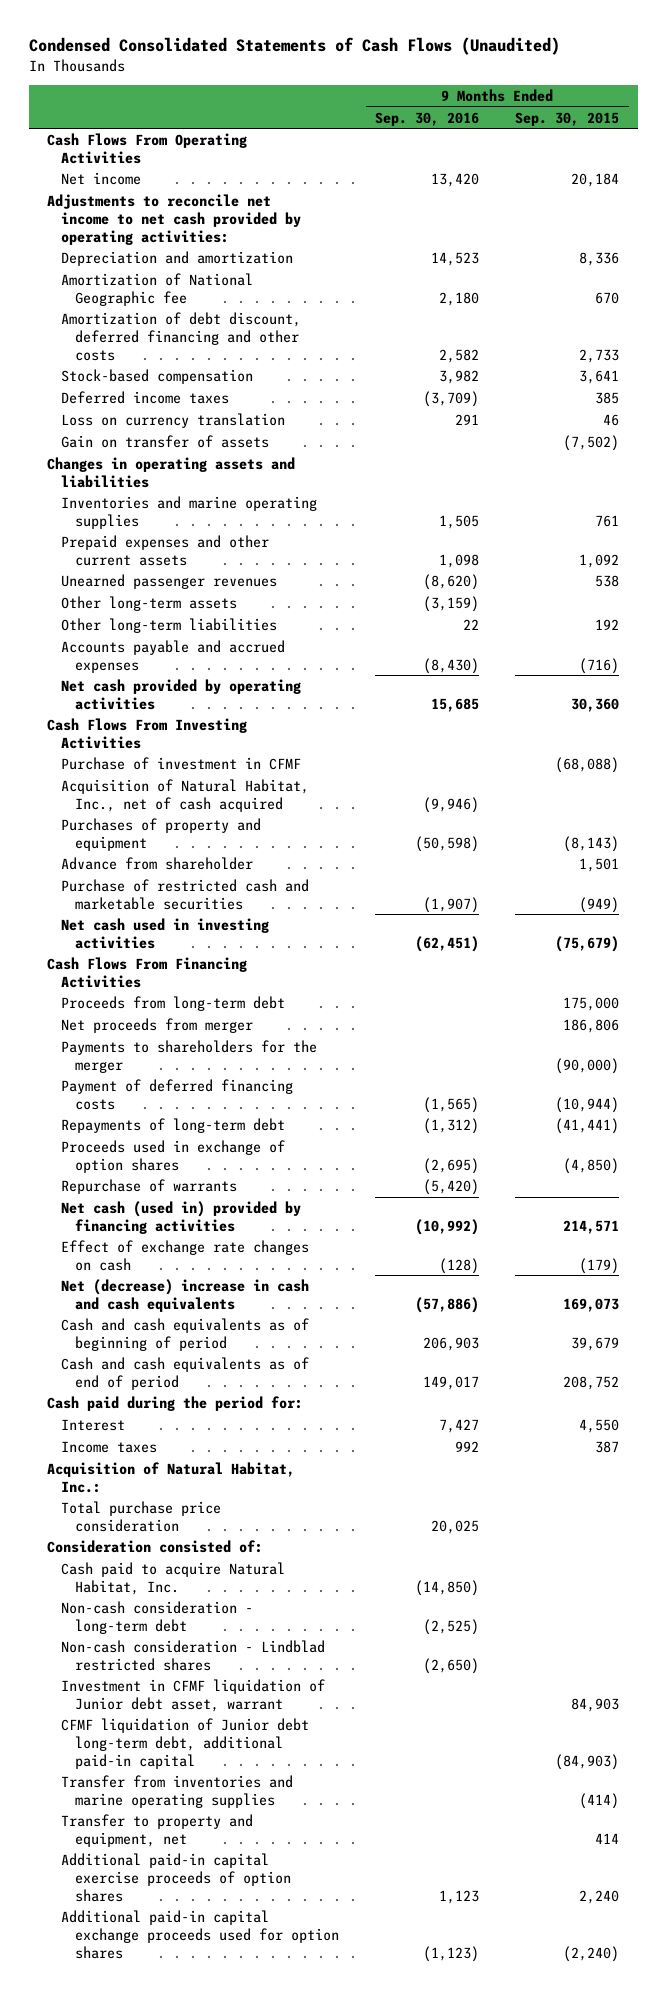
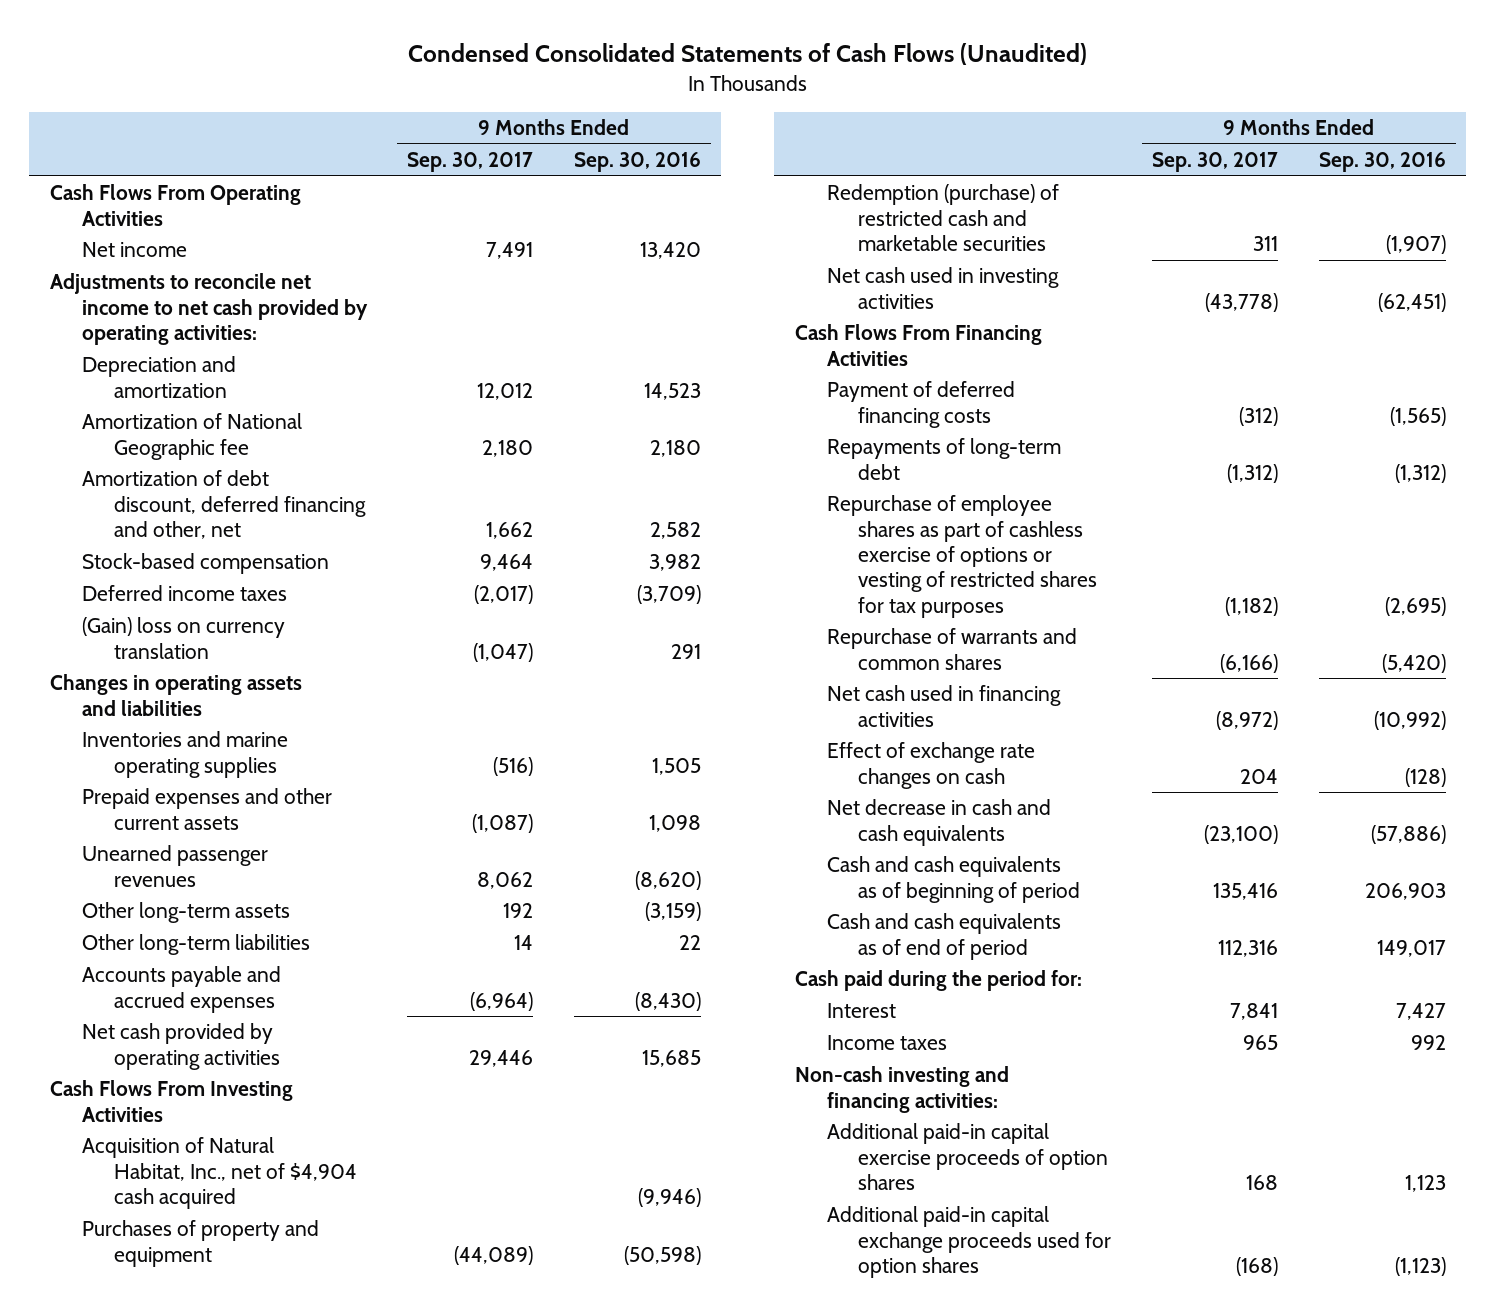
[515,111,620,126] Sep. 30, 2015 -> none
none -> [407,152,534,173] Sep. 30, 2017
[61,311,302,361] Amortization of debt discount, deferred financing and other costs -> [81,470,366,539] Amortization of debt discount, deferred financing and other, net
[61,434,270,448] Gain on transfer of assets -> none
[61,412,286,428] Loss on currency translation -> [81,617,285,659] (Gain) loss on currency translation
[61,756,302,770] Purchase of investment in CFMF -> none
[61,778,310,812] Acquisition of Natural Habitat, Inc., net of cash acquired -> [81,1137,357,1209] Acquisition of Natural Habitat, Inc., net of $4,904 cash acquired
[61,856,254,870] Advance from shareholder -> none
[61,878,310,910] Purchase of restricted cash and marketable securities -> [826,184,1059,251] Redemption (purchase) of restricted cash and marketable securities
[61,995,286,1011] Proceeds from long-term debt -> none
[61,1017,254,1033] Net proceeds from merger -> none
[61,1039,318,1073] Payments to shareholders for the merger -> none
[61,1139,286,1173] Proceeds used in exchange of option shares -> [826,495,1098,618] Repurchase of employee shares as part of cashless exercise of options or vesting of restricted shares for tax purposes
[61,1178,238,1194] Repurchase of warrants -> [826,628,1077,670] Repurchase of warrants and common shares
[61,1200,302,1234] Net cash (used in) provided by financing activities -> [826,685,1061,727] Net cash used in financing activities
[61,1278,310,1312] Net (decrease) increase in cash and cash equivalents -> [826,799,1051,846] Net decrease in cash and cash equivalents
[47,1461,296,1493] Acquisition of Natural Habitat, Inc.: -> none
[61,1500,222,1532] Total purchase price consideration -> none
[47,1539,264,1553] Consideration consisted of: -> none
[61,1561,286,1595] Cash paid to acquire Natural Habitat, Inc. -> none
[61,1600,254,1634] Non-cash consideration - long-term debt -> none
[61,1639,326,1671] Non-cash consideration - Lindblad restricted shares -> none
[61,1678,326,1712] Investment in CFMF liquidation of Junior debt asset, warrant -> none
[61,1717,310,1769] CFMF liquidation of Junior debt long-term debt, additional paid-in capital -> none
[61,1774,294,1808] Transfer from inventories and marine operating supplies -> none
[61,1813,254,1847] Transfer to property and equipment, net -> none
none -> [794,1066,1009,1113] Non-cash investing and financing activities:

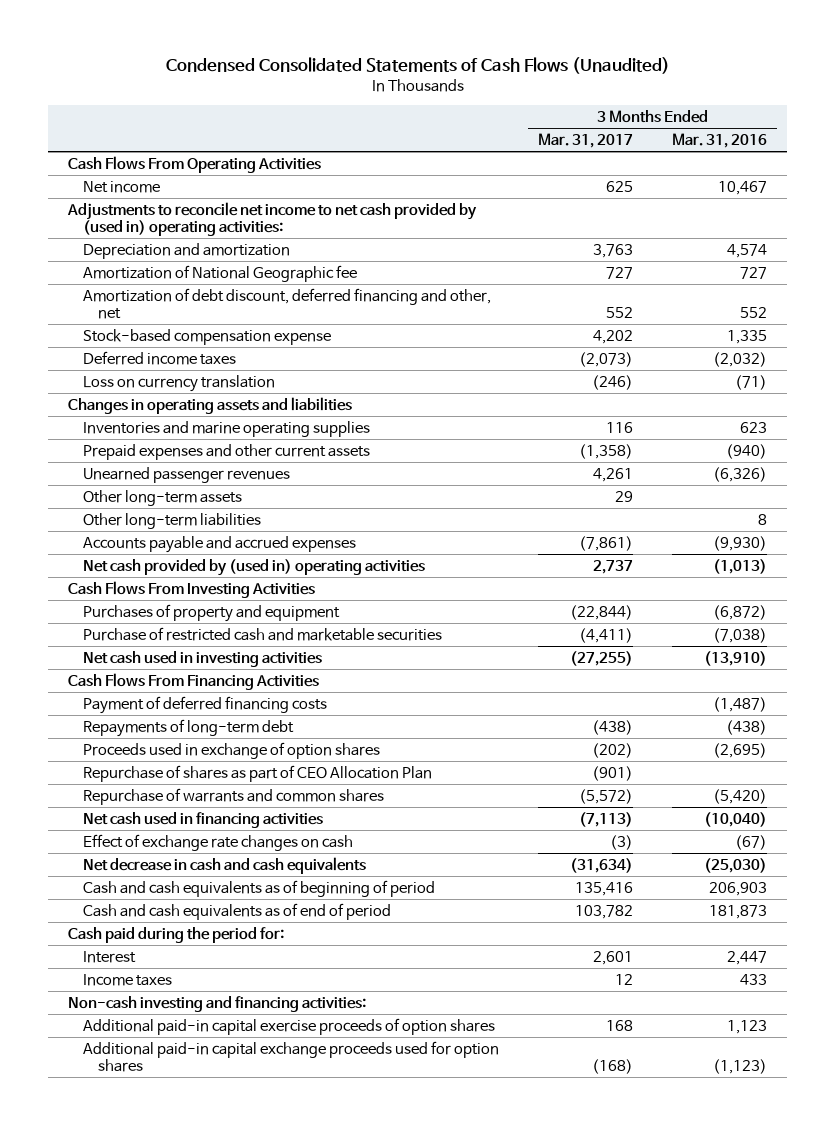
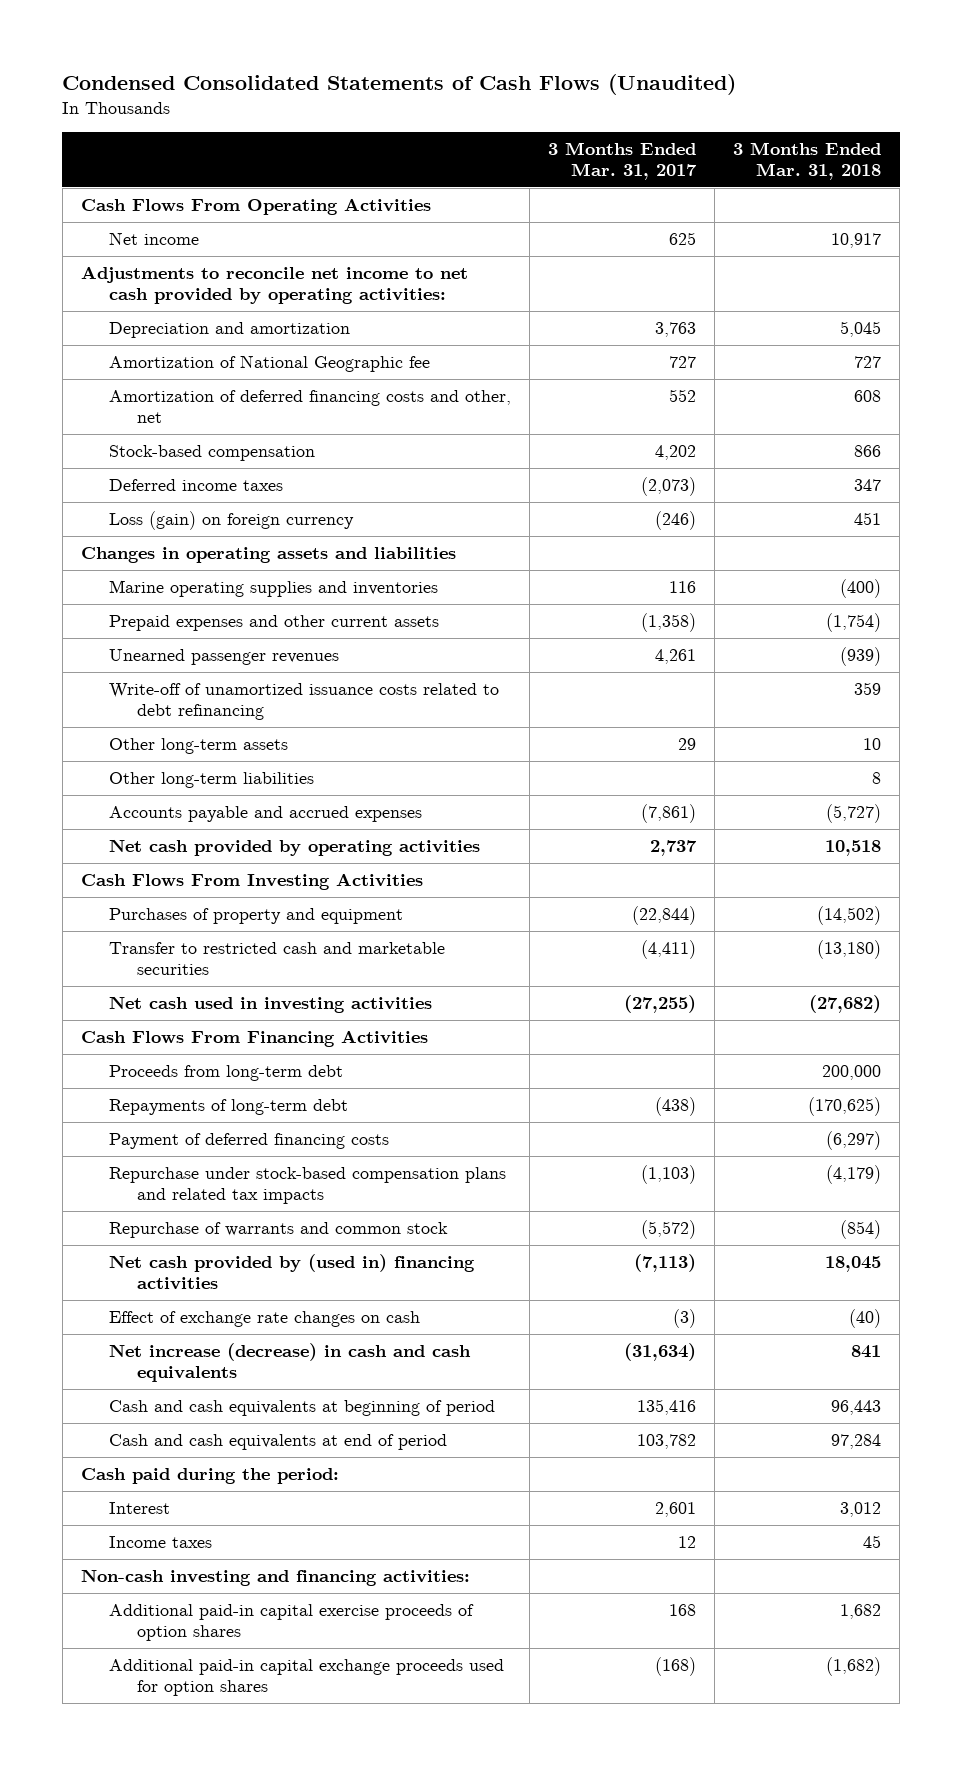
[672,133,768,149] Mar. 31, 2016 -> none
none -> [733,142,882,180] 3 Months Ended Mar. 31, 2018
[66,201,477,237] Adjustments to reconcile net income to net cash provided by (used in) operating activities: -> [80,266,468,305] Adjustments to reconcile net income to net cash provided by operating activities:
[83,287,492,320] Amortization of debt discount, deferred financing and other, net -> [108,390,511,424] Amortization of deferred financing costs and other, net
[83,328,332,345] Stock-based compensation expense -> [108,445,315,462] Stock-based compensation
[83,374,276,392] Loss on currency translation -> [108,511,354,531] Loss (gain) on foreign currency
[83,420,371,437] Inventories and marine operating supplies -> [108,580,438,598] Marine operating supplies and inventories
none -> [108,683,499,721] Write-off of unamortized issuance costs related to debt refinancing
[83,558,426,576] Net cash provided by (used in) operating activities -> [108,839,480,857] Net cash provided by operating activities
[83,626,443,641] Purchase of restricted cash and marketable securities -> [108,942,445,976] Transfer to restricted cash and marketable securities
none -> [108,1065,343,1082] Proceeds from long-term debt
[83,741,381,759] Proceeds used in exchange of option shares -> none
[83,764,433,782] Repurchase of shares as part of CEO Allocation Plan -> none
[83,695,328,714] Payment of deferred financing costs -> [108,1133,389,1150] Payment of deferred financing costs
none -> [108,1167,506,1205] Repurchase under stock-based compensation plans and related tax impacts
[83,787,385,805] Repurchase of warrants and common shares -> [108,1222,448,1239] Repurchase of warrants and common stock
[83,811,324,828] Net cash used in financing activities -> [108,1254,475,1291] Net cash provided by (used in) financing activities
[83,856,367,874] Net decrease in cash and cash equivalents -> [108,1343,471,1383] Net increase (decrease) in cash and cash equivalents
[83,879,436,897] Cash and cash equivalents as of beginning of period -> [108,1400,495,1417] Cash and cash equivalents at beginning of period
[83,902,392,920] Cash and cash equivalents as of end of period -> [108,1434,447,1451] Cash and cash equivalents at end of period
[67,926,284,943] Cash paid during the period for: -> [80,1468,339,1485] Cash paid during the period:

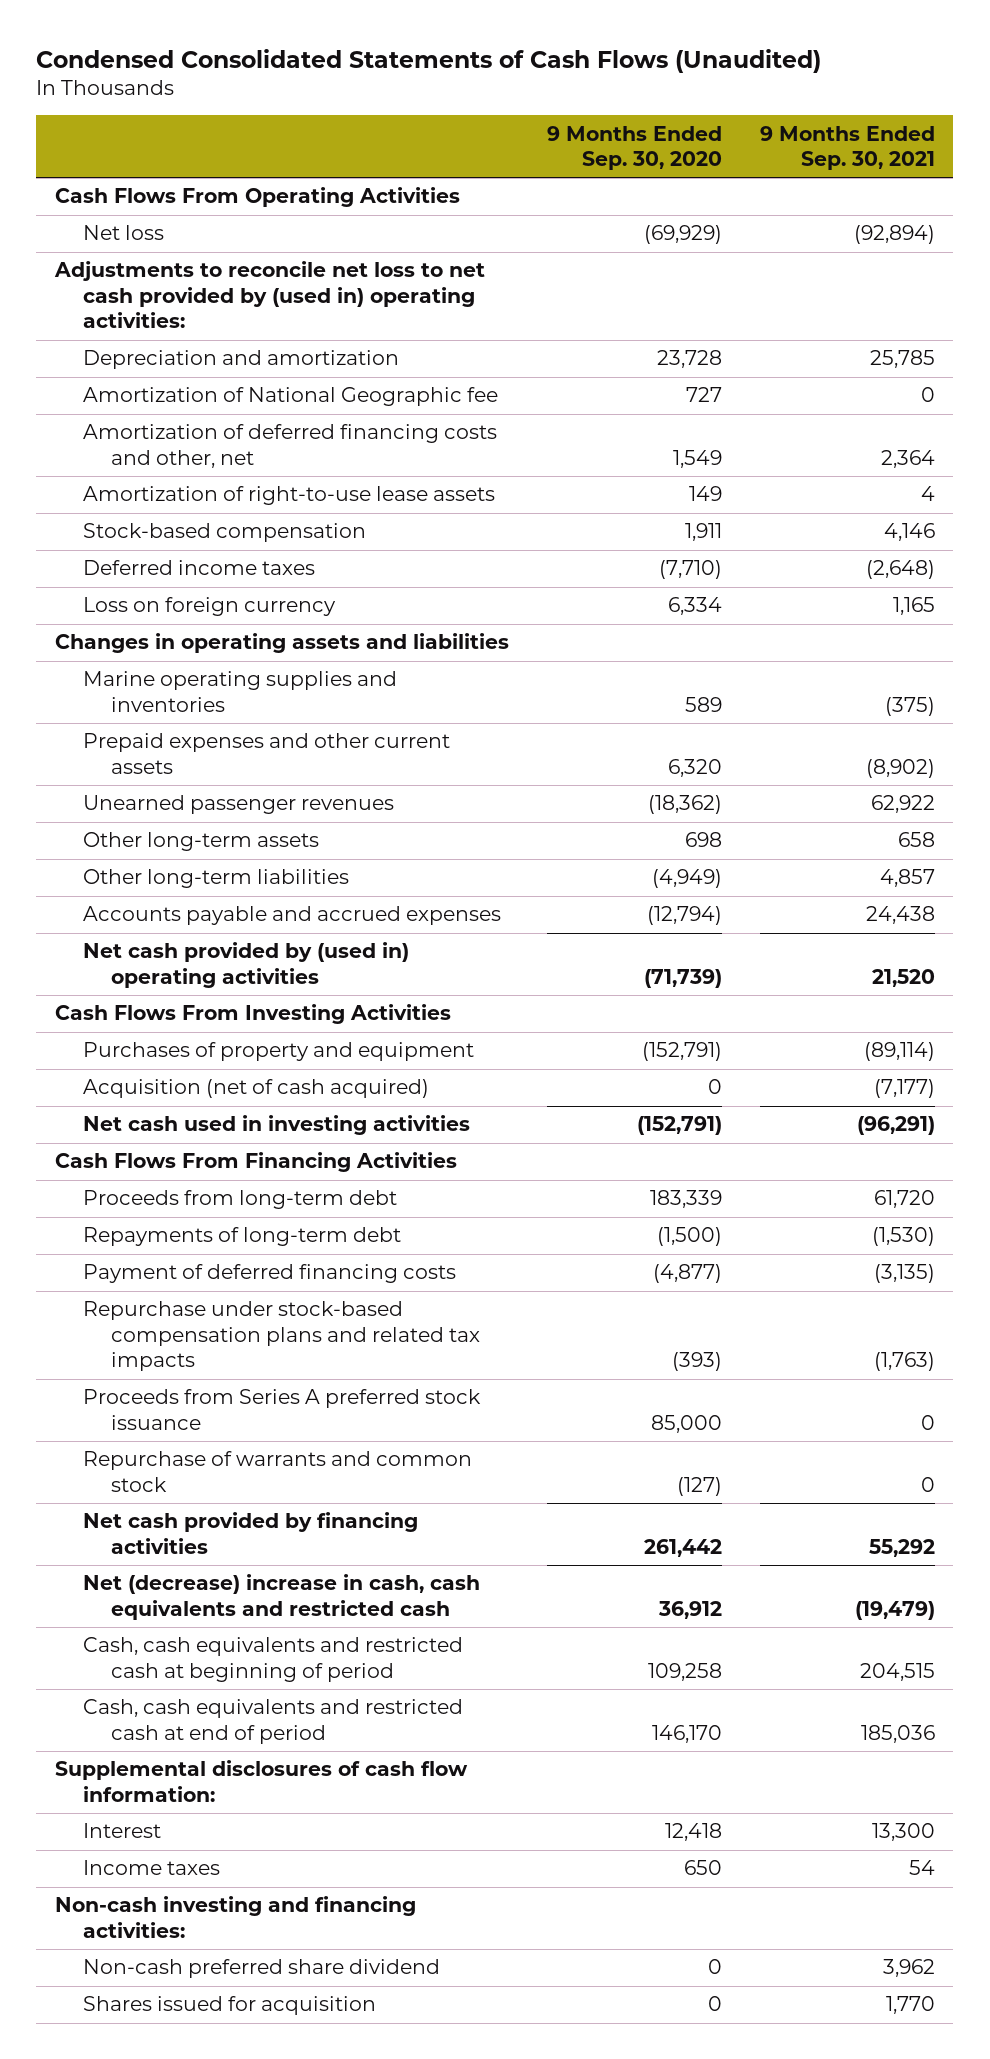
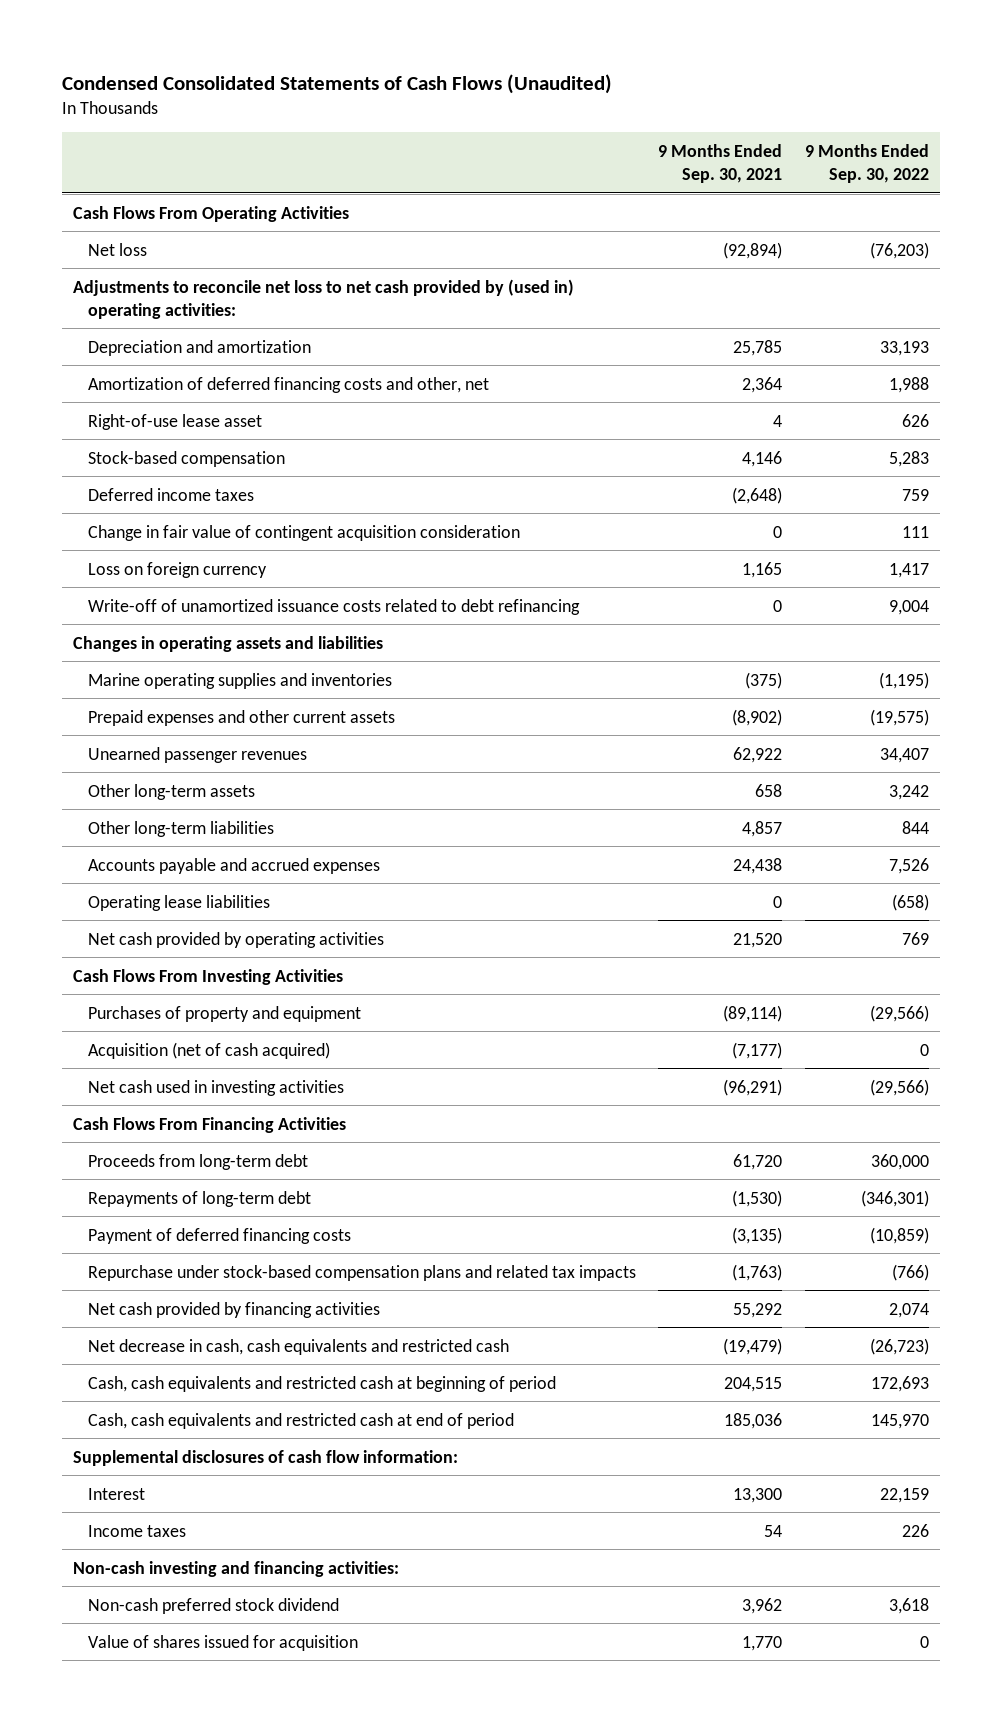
[546,125,722,171] 9 Months Ended Sep. 30, 2020 -> none
none -> [804,143,929,184] 9 Months Ended Sep. 30, 2022
[83,387,499,407] Amortization of National Geographic fee -> none
[83,486,496,506] Amortization of right-to-use lease assets -> [88,413,263,430] Right-of-use lease asset
none -> [88,524,521,541] Change in fair value of contingent acquisition consideration
none -> [88,598,581,615] Write-off of unamortized issuance costs related to debt refinancing
none -> [88,894,271,911] Operating lease liabilities
[83,942,410,988] Net cash provided by (used in) operating activities -> [88,931,385,948] Net cash provided by operating activities
[83,1389,482,1430] Proceeds from Series A preferred stock issuance -> none
[83,1451,473,1492] Repurchase of warrants and common stock -> none
[83,1574,481,1620] Net (decrease) increase in cash, cash equivalents and restricted cash -> [88,1338,510,1355] Net decrease in cash, cash equivalents and restricted cash
[83,1959,441,1979] Non-cash preferred share dividend -> [88,1597,340,1614] Non-cash preferred stock dividend
[83,1996,377,2016] Shares issued for acquisition -> [88,1634,359,1651] Value of shares issued for acquisition

